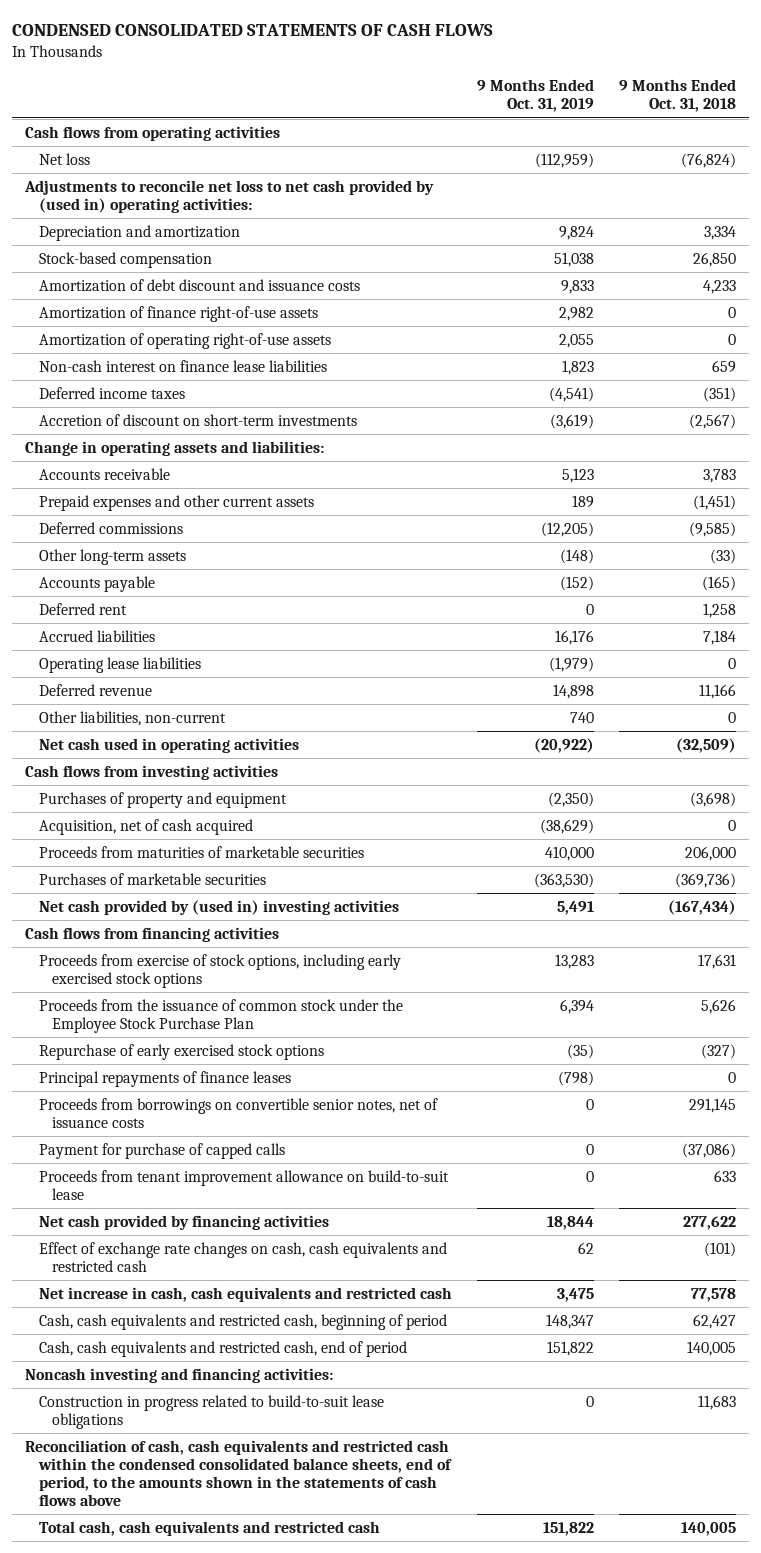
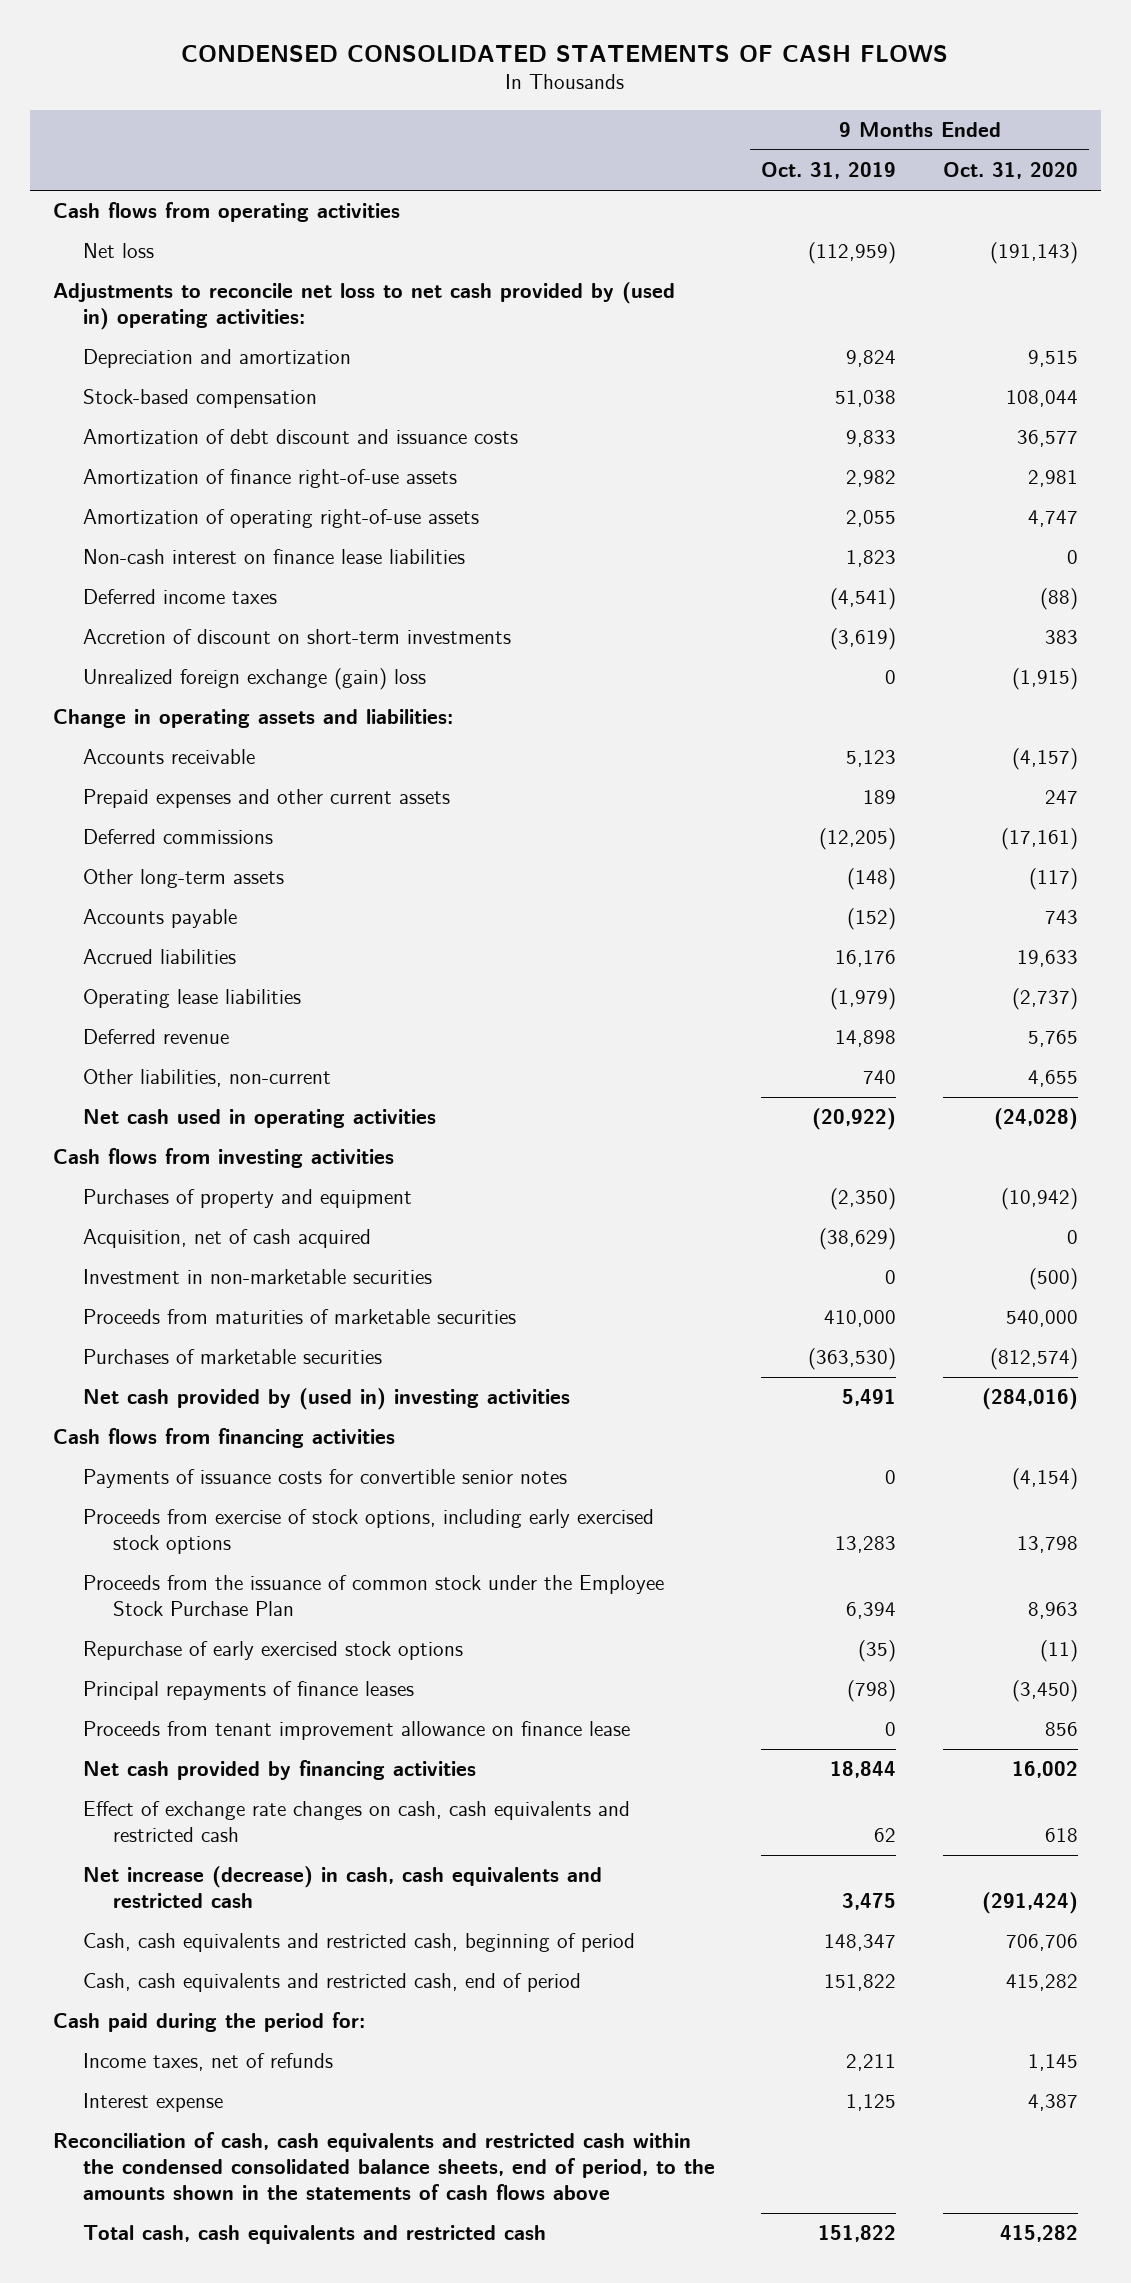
[619,79,737,113] 9 Months Ended Oct. 31, 2018 -> none
none -> [942,162,1078,180] Oct. 31, 2020
none -> [82,668,426,691] Unrealized foreign exchange (gain) loss
[38,602,127,615] Deferred rent -> none
none -> [82,1269,432,1285] Investment in non-marketable securities
none -> [82,1469,567,1489] Payments of issuance costs for convertible senior notes
[38,1097,438,1128] Proceeds from borrowings on convertible senior notes, net of issuance costs -> none
[38,1142,285,1159] Payment for purchase of capped calls -> none
[38,1169,449,1200] Proceeds from tenant improvement allowance on build-to-suit lease -> [82,1721,630,1741] Proceeds from tenant improvement allowance on finance lease
[38,1286,452,1302] Net increase in cash, cash equivalents and restricted cash -> [82,1866,602,1909] Net increase (decrease) in cash, cash equivalents and restricted cash
[25,1367,334,1383] Noncash investing and financing activities: -> none
[38,1394,384,1429] Construction in progress related to build-to-suit lease obligations -> none
none -> [52,2012,365,2033] Cash paid during the period for:
none -> [82,2053,333,2072] Income taxes, net of refunds
none -> [82,2093,223,2113] Interest expense

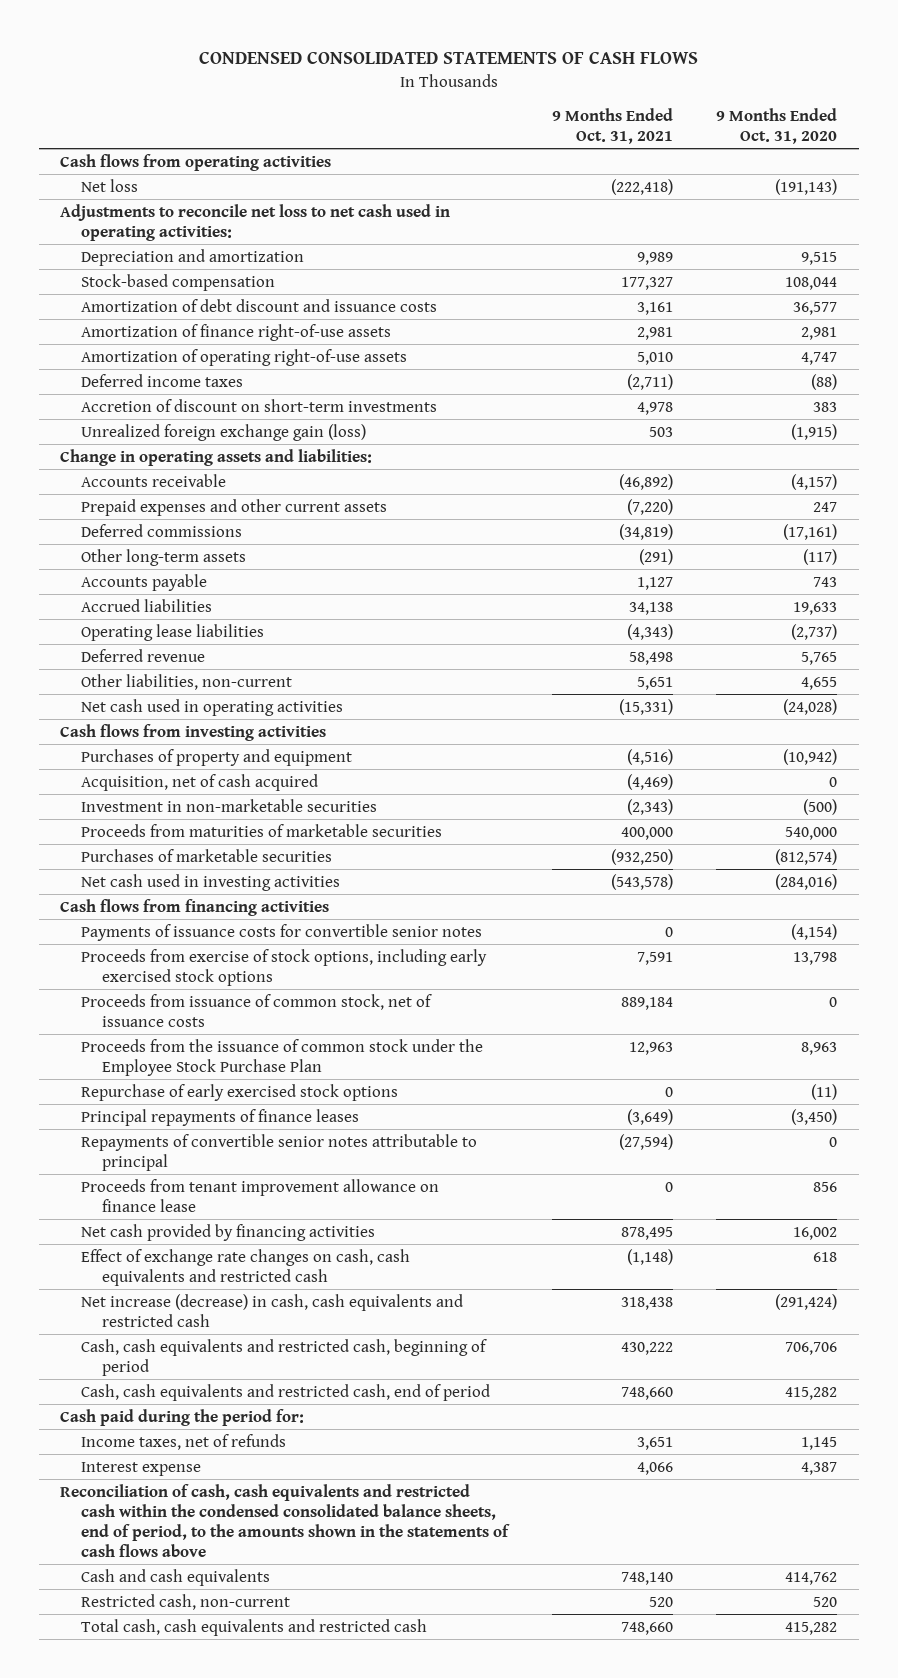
[761,162,897,180] Oct. 31, 2019 -> none
none -> [551,107,673,145] 9 Months Ended Oct. 31, 2021
[52,282,675,331] Adjustments to reconcile net loss to net cash provided by (used in) operating activities: -> [60,203,451,241] Adjustments to reconcile net loss to net cash used in operating activities:
[82,549,465,565] Non-cash interest on finance lease liabilities -> none
[82,668,426,691] Unrealized foreign exchange (gain) loss -> [81,423,367,441] Unrealized foreign exchange gain (loss)
[82,1388,570,1411] Net cash provided by (used in) investing activities -> [81,873,341,891] Net cash used in investing activities
none -> [81,993,433,1027] Proceeds from issuance of common stock, net of issuance costs
none -> [81,1133,478,1171] Repayments of convertible senior notes attributable to principal
none -> [81,1568,271,1586] Cash and cash equivalents
none -> [81,1593,291,1610] Restricted cash, non-current

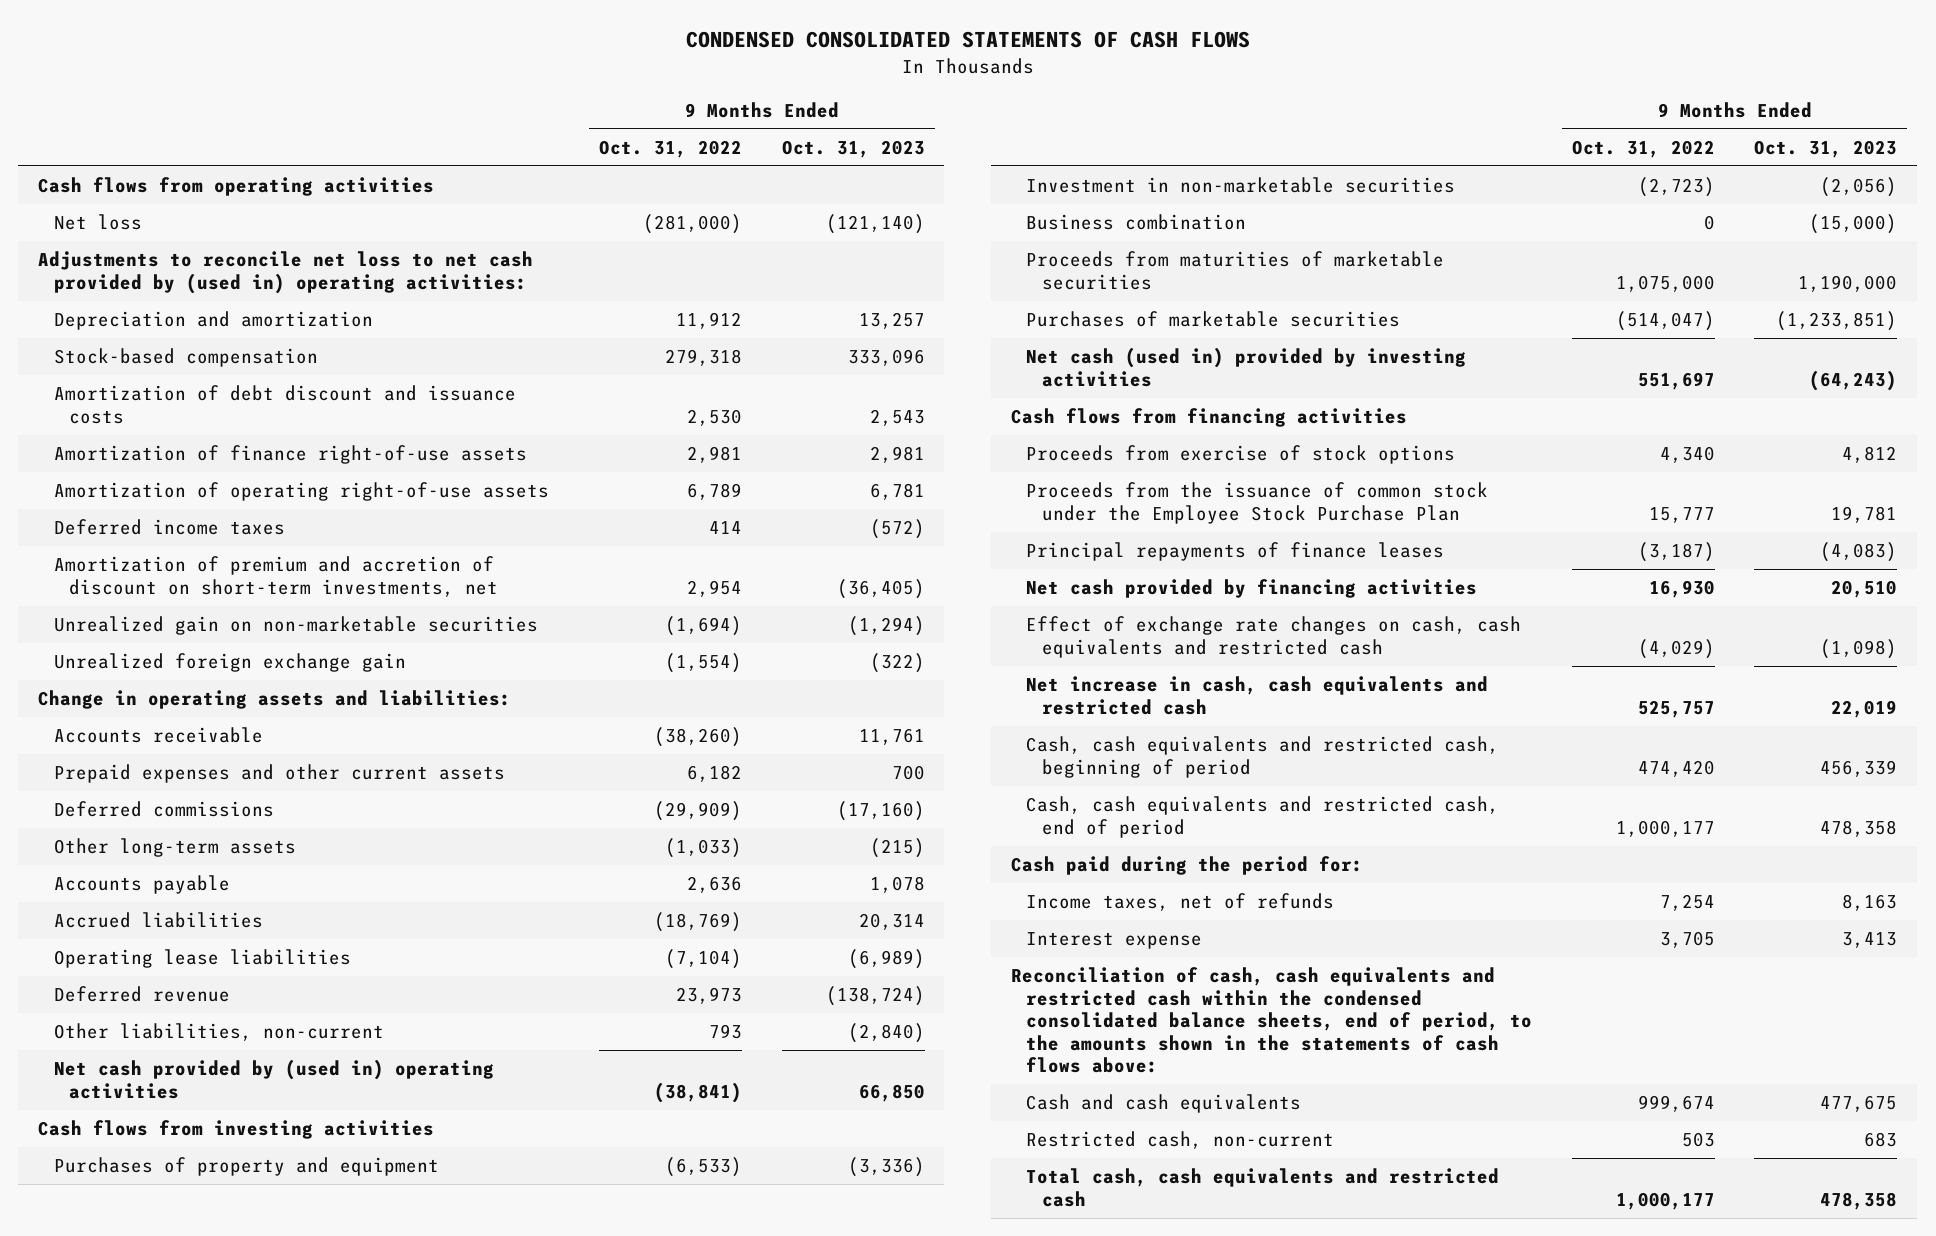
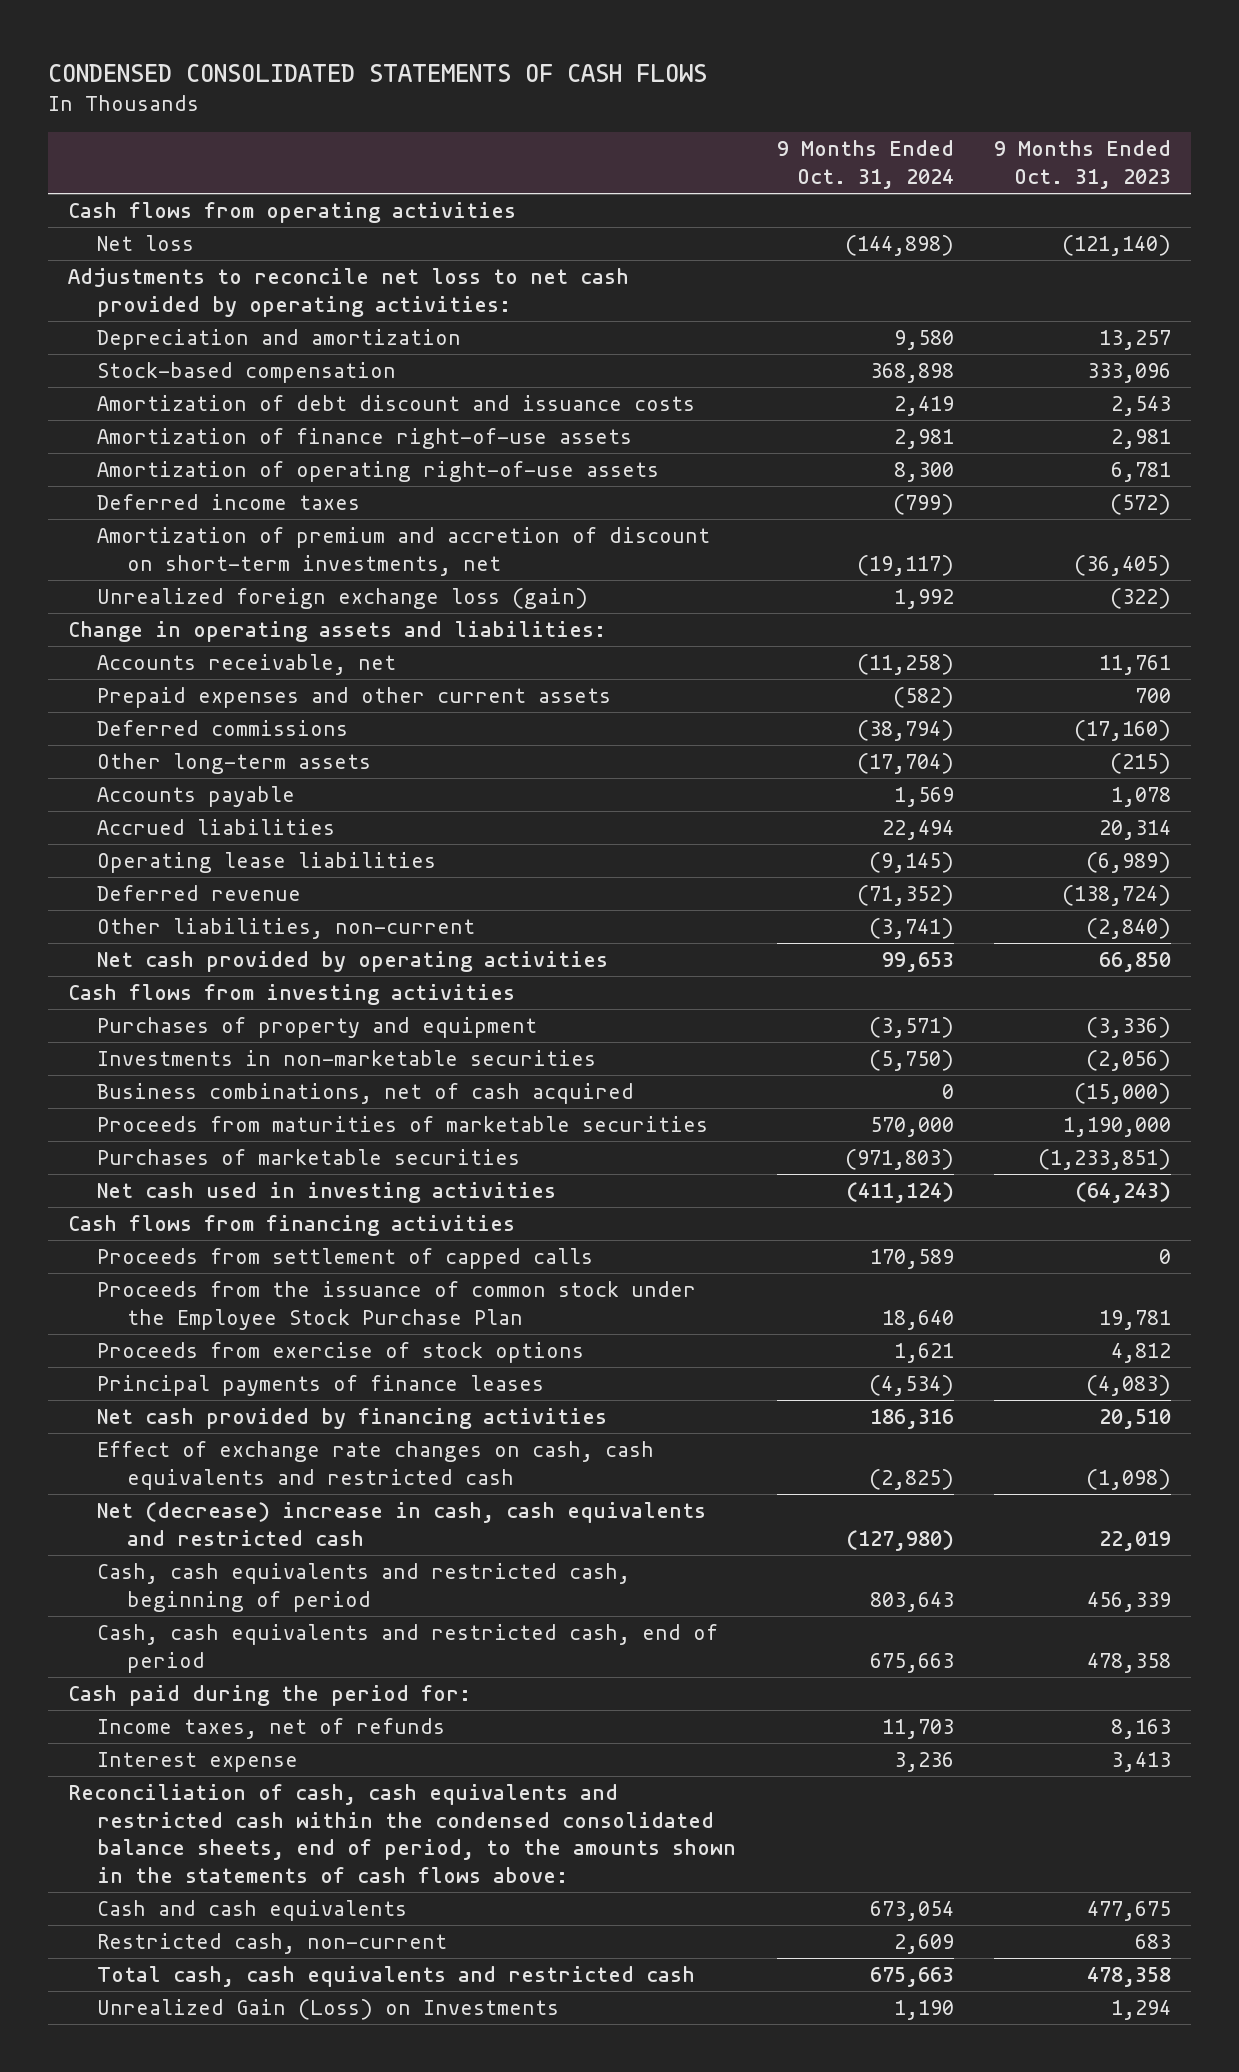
[599,139,743,158] Oct. 31, 2022 -> none
none -> [776,140,954,189] 9 Months Ended Oct. 31, 2024
[38,251,534,294] Adjustments to reconcile net loss to net cash provided by (used in) operating activities: -> [68,268,630,317] Adjustments to reconcile net loss to net cash provided by operating activities:
[53,616,538,636] Unrealized gain on non-marketable securities -> none
[53,653,406,673] Unrealized foreign exchange gain -> [97,588,589,610] Unrealized foreign exchange loss (gain)
[53,727,263,744] Accounts receivable -> [97,654,397,676] Accounts receivable, net
[53,1059,494,1099] Net cash provided by (used in) operating activities -> [97,951,609,973] Net cash provided by operating activities
[1026,177,1456,194] Investment in non-marketable securities -> [97,1050,597,1067] Investments in non-marketable securities
[1026,214,1247,231] Business combination -> [97,1083,635,1105] Business combinations, net of cash acquired
[1026,347,1467,387] Net cash (used in) provided by investing activities -> [97,1182,557,1204] Net cash used in investing activities
none -> [97,1248,594,1270] Proceeds from settlement of capped calls
[1026,445,1456,465] Proceeds from exercise of stock options -> [97,1342,585,1364] Proceeds from exercise of stock options
[1026,542,1445,562] Principal repayments of finance leases -> [97,1375,545,1397] Principal payments of finance leases
[1026,676,1489,715] Net increase in cash, cash equivalents and restricted cash -> [97,1502,707,1546] Net (decrease) increase in cash, cash equivalents and restricted cash
none -> [97,1999,560,2021] Unrealized Gain (Loss) on Investments

